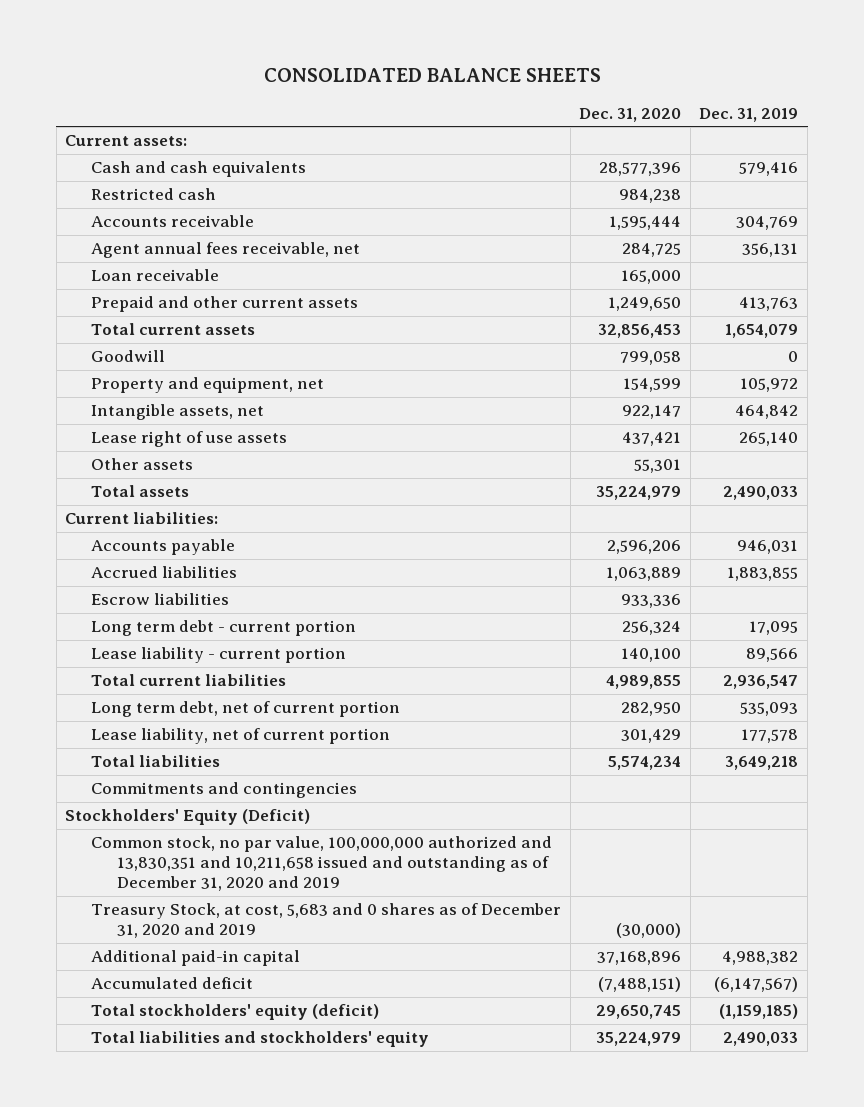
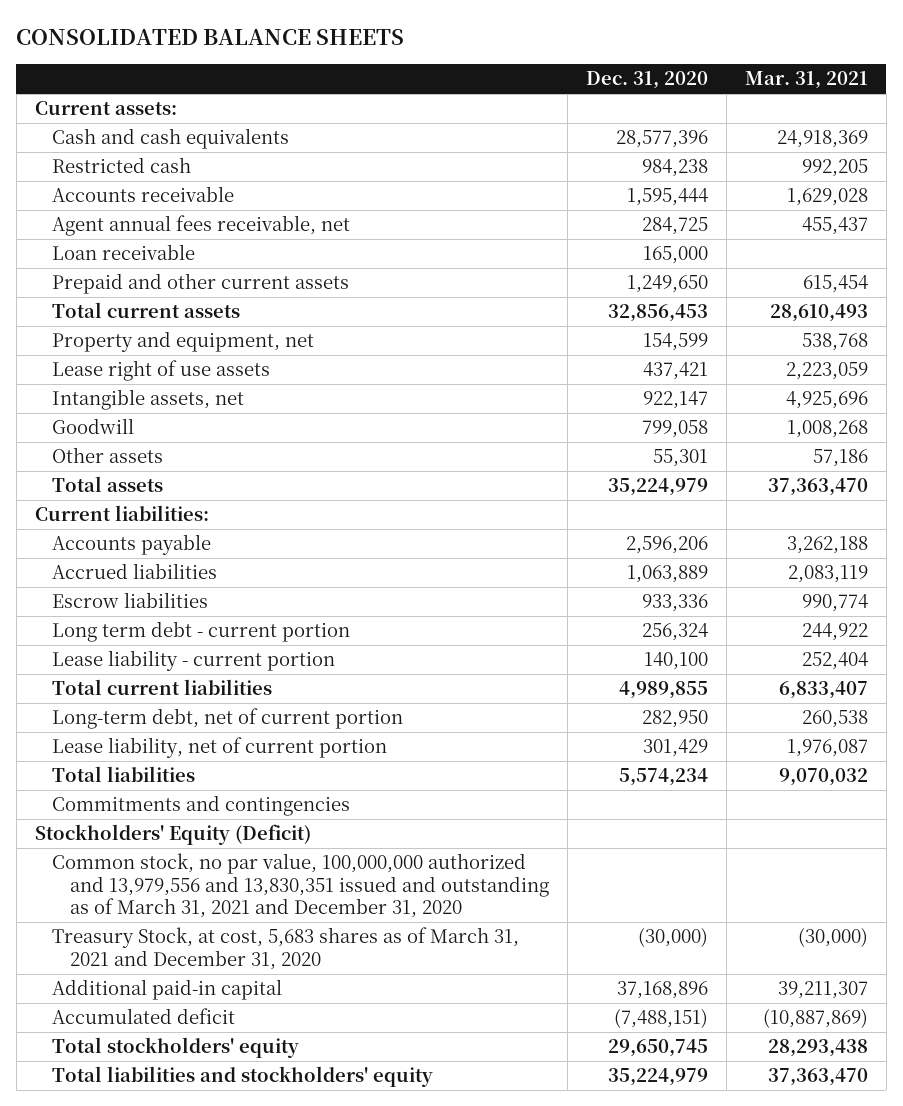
[699,107,799,122] Dec. 31, 2019 -> none
none -> [744,71,868,90] Mar. 31, 2021
[90,404,264,421] Intangible assets, net -> [52,389,245,411] Intangible assets, net
[90,350,165,363] Goodwill -> [52,418,135,435] Goodwill
[90,701,400,718] Long term debt, net of current portion -> [52,708,404,730] Long-term debt, net of current portion
[90,836,552,891] Common stock, no par value, 100,000,000 authorized and 13,830,351 and 10,211,658 issued and outstanding as of December 31, 2020 and 2019 -> [52,853,549,919] Common stock, no par value, 100,000,000 authorized and 13,979,556 and 13,830,351 issued and outstanding as of March 31, 2021 and December 31, 2020
[90,903,561,939] Treasury Stock, at cost, 5,683 and 0 shares as of December 31, 2020 and 2019 -> [52,927,520,970] Treasury Stock, at cost, 5,683 shares as of March 31, 2021 and December 31, 2020
[90,1004,379,1021] Total stockholders' equity (deficit) -> [52,1037,300,1059] Total stockholders' equity

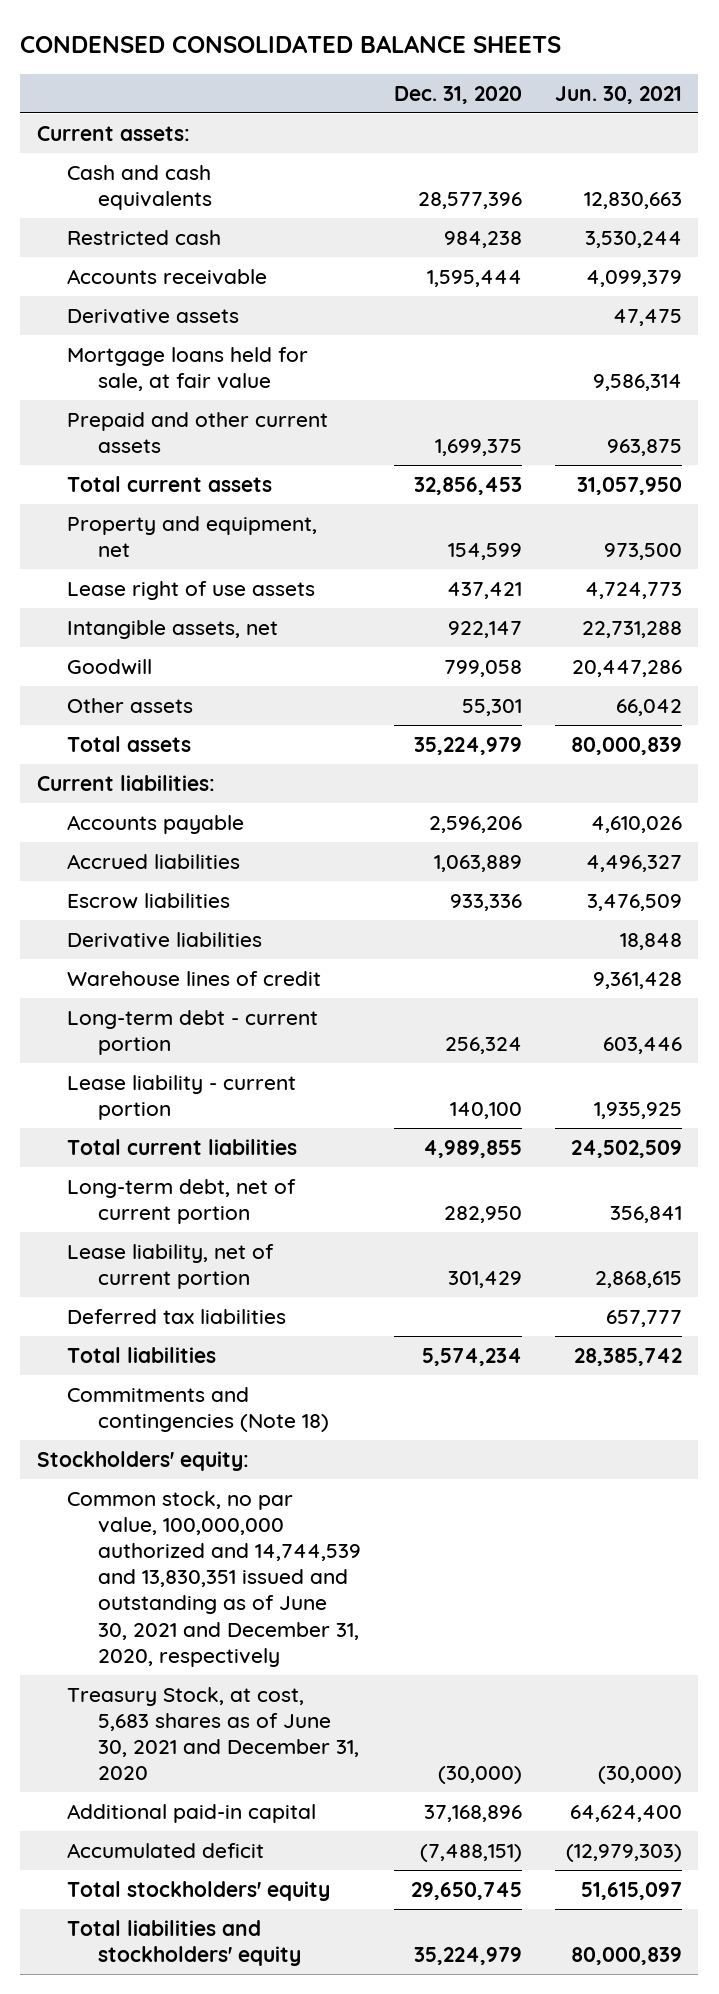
[16,29,405,46] CONSOLIDATED BALANCE SHEETS -> [20,34,562,53] CONDENSED CONSOLIDATED BALANCE SHEETS
[744,71,868,90] Mar. 31, 2021 -> none
none -> [555,85,683,104] Jun. 30, 2021
[52,215,351,237] Agent annual fees receivable, net -> none
[52,244,196,261] Loan receivable -> none
none -> [67,308,240,324] Derivative assets
none -> [67,346,309,392] Mortgage loans held for sale, at fair value
[626,275,708,294] 1,249,650 -> [435,439,523,457] 1,699,375
none -> [67,931,263,948] Derivative liabilities
none -> [67,970,322,986] Warehouse lines of credit
[52,621,351,643] Long term debt - current portion -> [67,1009,319,1056] Long-term debt - current portion
none -> [67,1308,287,1324] Deferred tax liabilities
[52,795,351,817] Commitments and contingencies -> [67,1386,330,1433] Commitments and contingencies (Note 18)
[34,824,311,846] Stockholders' Equity (Deficit) -> [36,1450,249,1471] Stockholders' equity:
[52,853,549,919] Common stock, no par value, 100,000,000 authorized and 13,979,556 and 13,830,351 issued and outstanding as of March 31, 2021 and December 31, 2020 -> [67,1490,362,1667] Common stock, no par value, 100,000,000 authorized and 14,744,539 and 13,830,351 issued and outstanding as of June 30, 2021 and December 31, 2020, respectively
[52,927,520,970] Treasury Stock, at cost, 5,683 shares as of March 31, 2021 and December 31, 2020 -> [67,1686,360,1781] Treasury Stock, at cost, 5,683 shares as of June 30, 2021 and December 31, 2020

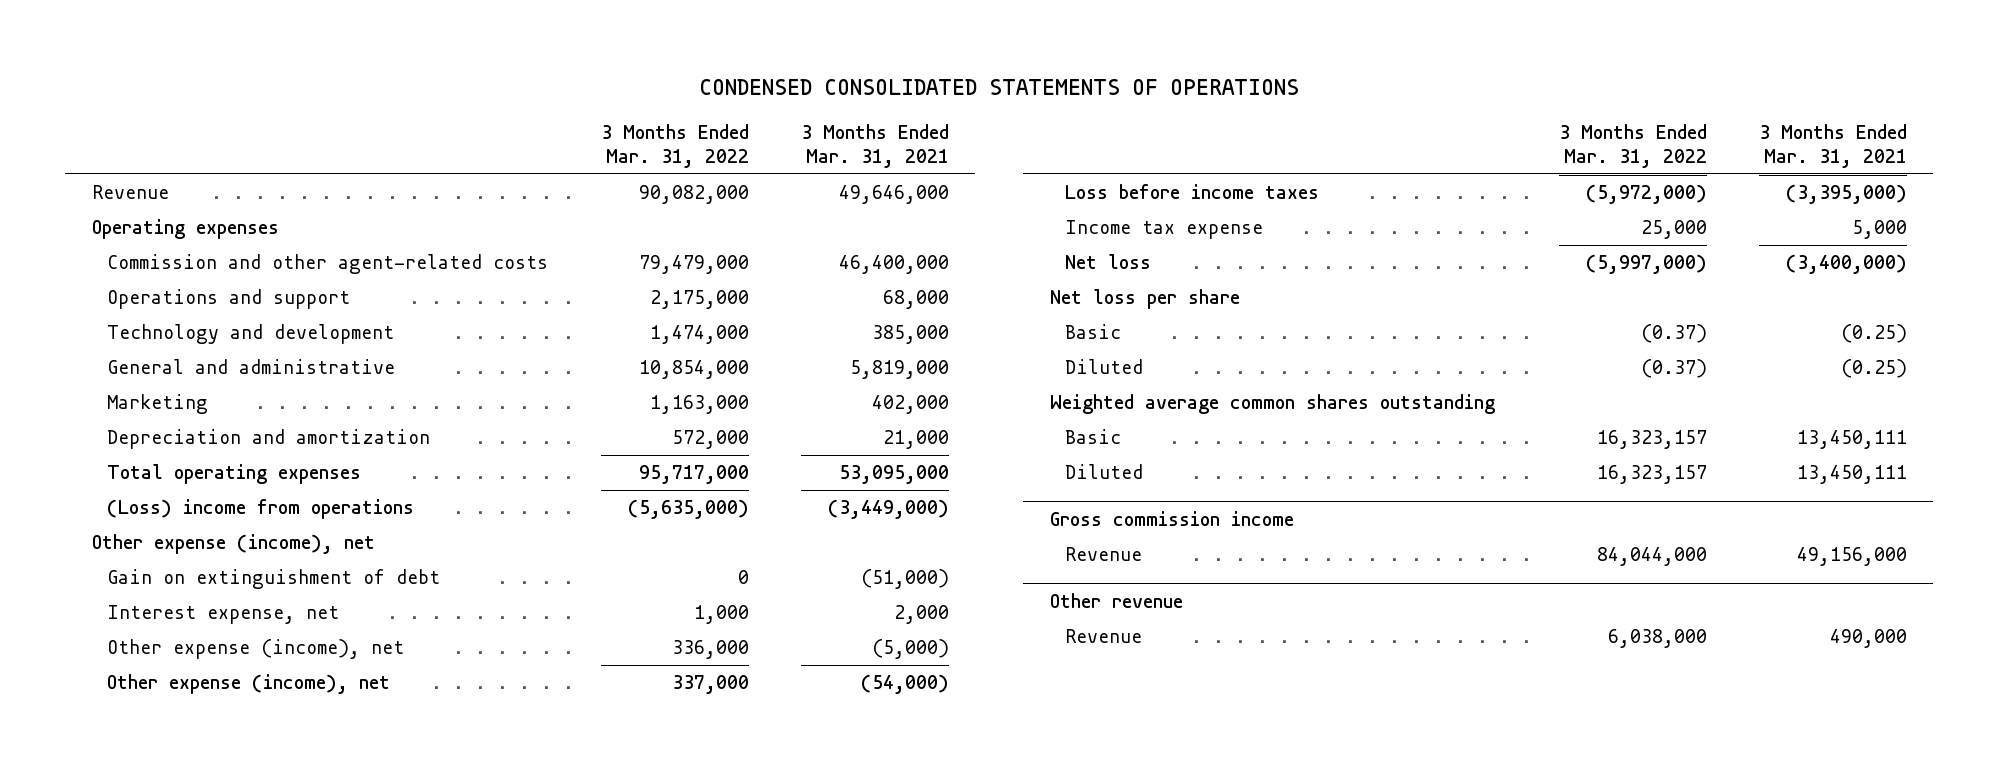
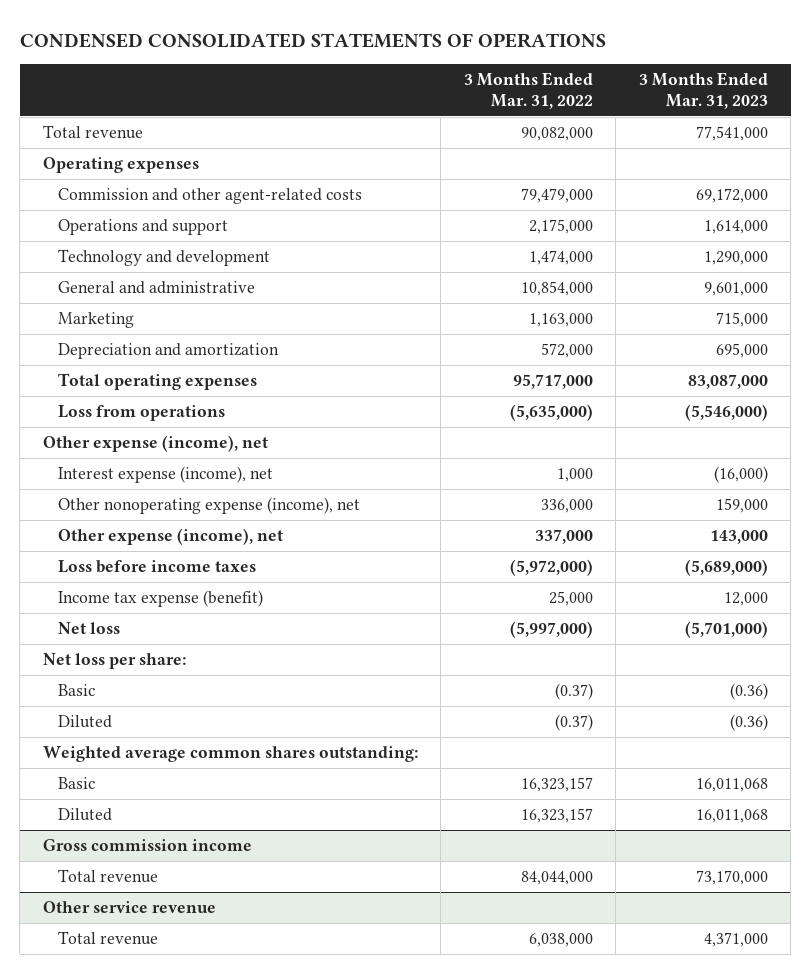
[800,123,949,168] 3 Months Ended Mar. 31, 2021 -> none
none -> [638,72,768,109] 3 Months Ended Mar. 31, 2023
[91,185,169,200] Revenue -> [42,125,143,140] Total revenue
[107,499,415,520] (Loss) income from operations -> [57,405,225,422] Loss from operations
[107,569,441,590] Gain on extinguishment of debt -> none
[107,605,340,625] Interest expense, net -> [57,466,273,484] Interest expense (income), net
[107,639,405,660] Other expense (income), net -> [57,497,360,515] Other nonoperating expense (income), net
[1065,220,1264,240] Income tax expense -> [57,590,263,608] Income tax expense (benefit)
[1049,289,1240,310] Net loss per share -> [42,653,186,670] Net loss per share:
[1049,394,1495,415] Weighted average common shares outstanding -> [42,746,418,763] Weighted average common shares outstanding:
[1065,547,1143,562] Revenue -> [57,869,158,884] Total revenue
[1049,593,1183,609] Other revenue -> [42,901,216,914] Other service revenue
[1065,629,1143,644] Revenue -> [57,931,158,946] Total revenue

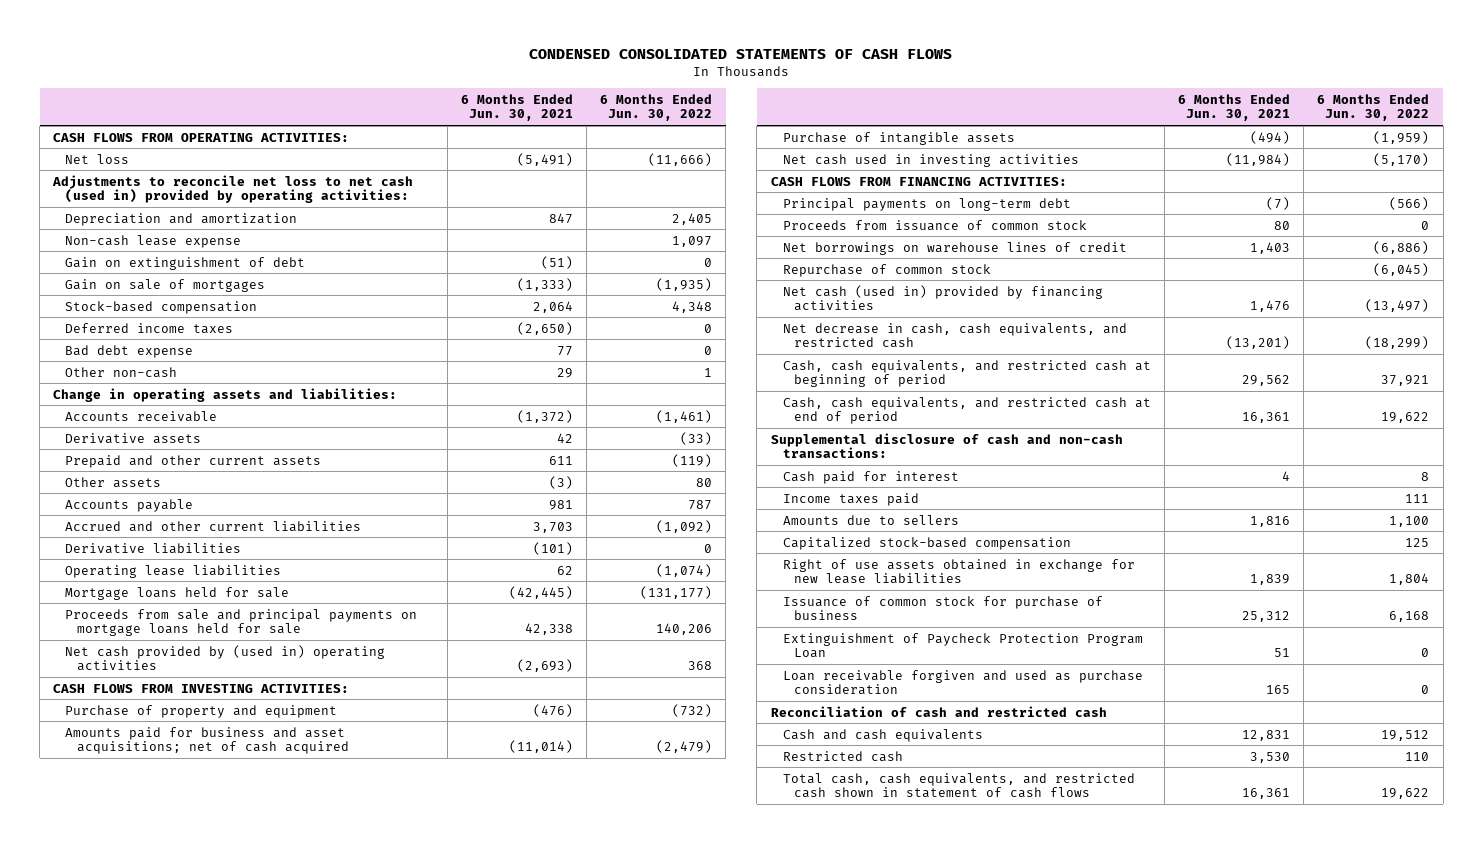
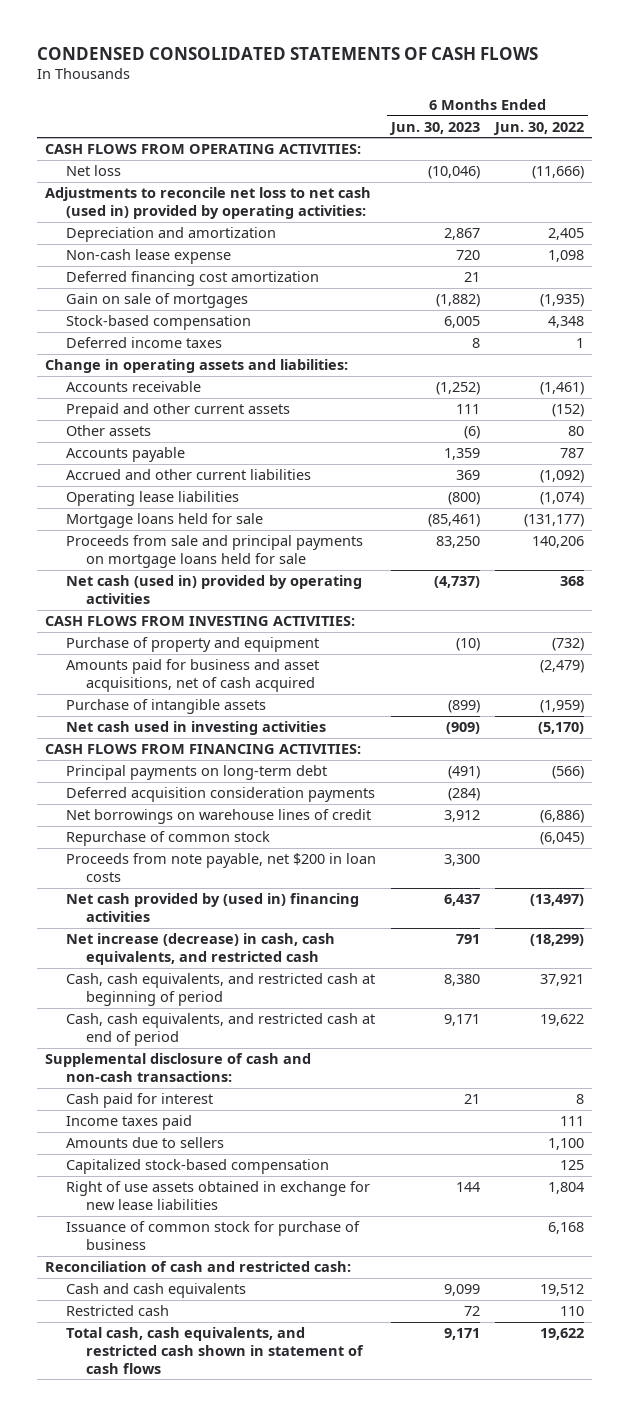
[460,93,573,122] 6 Months Ended Jun. 30, 2021 -> none
none -> [388,121,480,135] Jun. 30, 2023
[65,256,306,270] Gain on extinguishment of debt -> none
[672,235,713,247] 1,097 -> [548,250,585,263] 1,098
none -> [65,271,319,287] Deferred financing cost amortization
[65,344,194,358] Bad debt expense -> none
[65,366,178,378] Other non-cash -> none
[704,323,713,333] 0 -> [576,338,585,349] 1
[65,432,202,444] Derivative assets -> none
[672,453,713,467] (119) -> [552,404,585,418] (152)
[65,542,242,554] Derivative liabilities -> none
[65,644,386,672] Net cash provided by (used in) operating activities -> [65,575,362,604] Net cash (used in) provided by operating activities
[65,726,350,755] Amounts paid for business and asset acquisitions; net of cash acquired -> [65,659,319,692] Amounts paid for business and asset acquisitions, net of cash acquired
[782,219,1087,231] Proceeds from issuance of common stock -> none
none -> [65,787,375,803] Deferred acquisition consideration payments
none -> [65,853,376,882] Proceeds from note payable, net $200 in loan costs
[782,284,1103,312] Net cash (used in) provided by financing activities -> [65,893,359,922] Net cash provided by (used in) financing activities
[782,322,1127,349] Net decrease in cash, cash equivalents, and restricted cash -> [65,933,335,965] Net increase (decrease) in cash, cash equivalents, and restricted cash
[782,632,1143,659] Extinguishment of Paycheck Protection Program Loan -> none
[782,669,1143,696] Loan receivable forgiven and used as purchase consideration -> none
[770,705,1107,717] Reconciliation of cash and restricted cash -> [44,1261,351,1273] Reconciliation of cash and restricted cash:

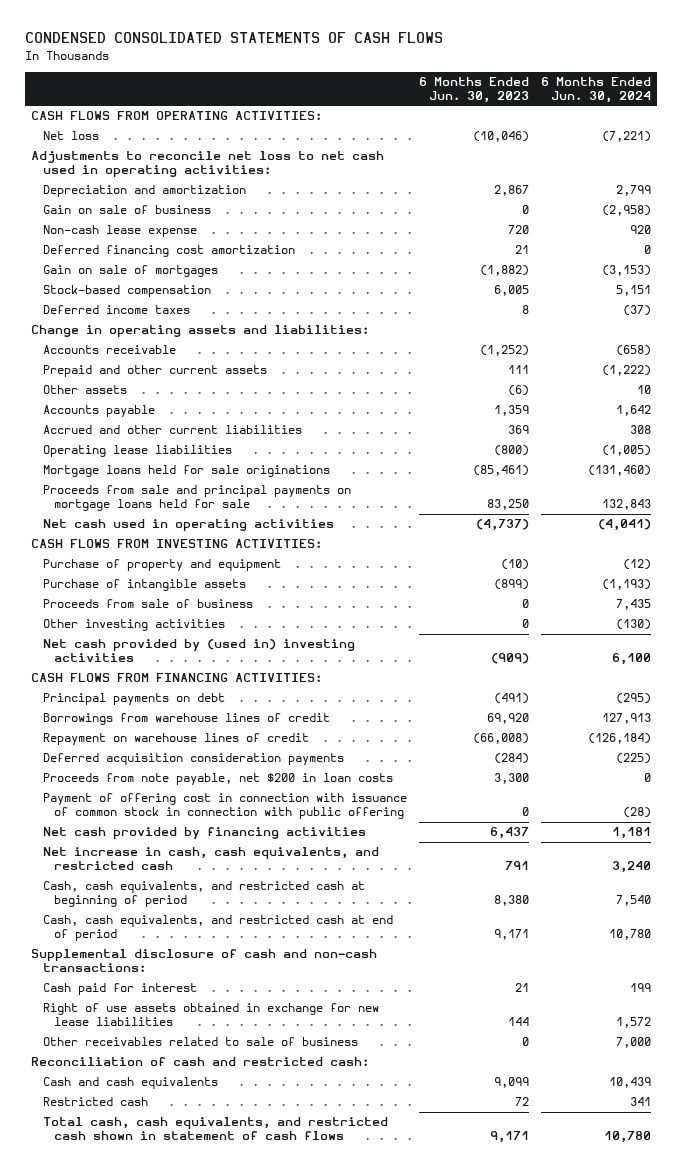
[493,121,585,135] Jun. 30, 2022 -> none
none -> [540,76,651,103] 6 Months Ended Jun. 30, 2024
[44,187,371,219] Adjustments to reconcile net loss to net cash (used in) provided by operating activities: -> [30,151,384,178] Adjustments to reconcile net loss to net cash used in operating activities:
none -> [42,205,211,215] Gain on sale of business
[65,513,263,529] Mortgage loans held for sale -> [42,465,330,478] Mortgage loans held for sale originations
[65,575,362,604] Net cash (used in) provided by operating activities -> [42,519,334,532] Net cash used in operating activities
[65,659,319,692] Amounts paid for business and asset acquisitions, net of cash acquired -> none
none -> [42,599,253,609] Proceeds from sale of business
none -> [42,619,225,632] Other investing activities
[65,721,326,736] Net cash used in investing activities -> [42,639,355,663] Net cash provided by (used in) investing activities
[65,765,327,781] Principal payments on long-term debt -> [42,693,225,706] Principal payments on debt
none -> [42,713,330,726] Borrowings from warehouse lines of credit
none -> [42,733,309,746] Repayment on warehouse lines of credit
[65,809,371,825] Net borrowings on warehouse lines of credit -> none
[65,831,270,847] Repurchase of common stock -> none
none -> [42,793,407,820] Payment of offering cost in connection with issuance of common stock in connection with public offering
[65,893,359,922] Net cash provided by (used in) financing activities -> [42,827,366,840] Net cash provided by financing activities
[65,933,335,965] Net increase (decrease) in cash, cash equivalents, and restricted cash -> [42,847,379,871] Net increase in cash, cash equivalents, and restricted cash
[65,1115,192,1131] Income taxes paid -> none
[65,1137,224,1149] Amounts due to sellers -> none
[65,1159,329,1175] Capitalized stock-based compensation -> none
[65,1221,360,1250] Issuance of common stock for purchase of business -> none
none -> [42,1037,358,1047] Other receivables related to sale of business

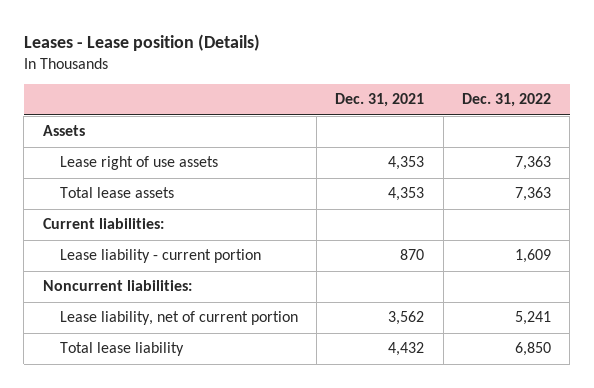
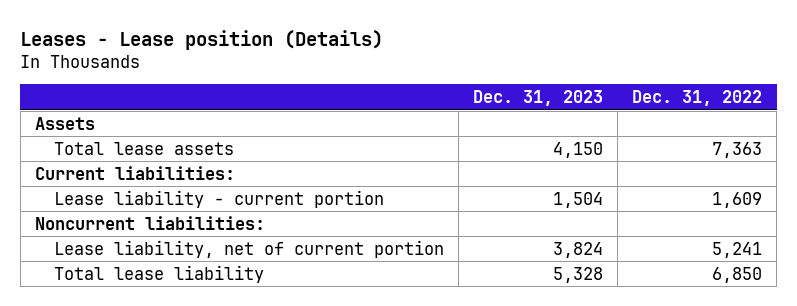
[335,93,425,108] Dec. 31, 2021 -> none
none -> [473,89,604,106] Dec. 31, 2023
[59,156,218,171] Lease right of use assets -> none

